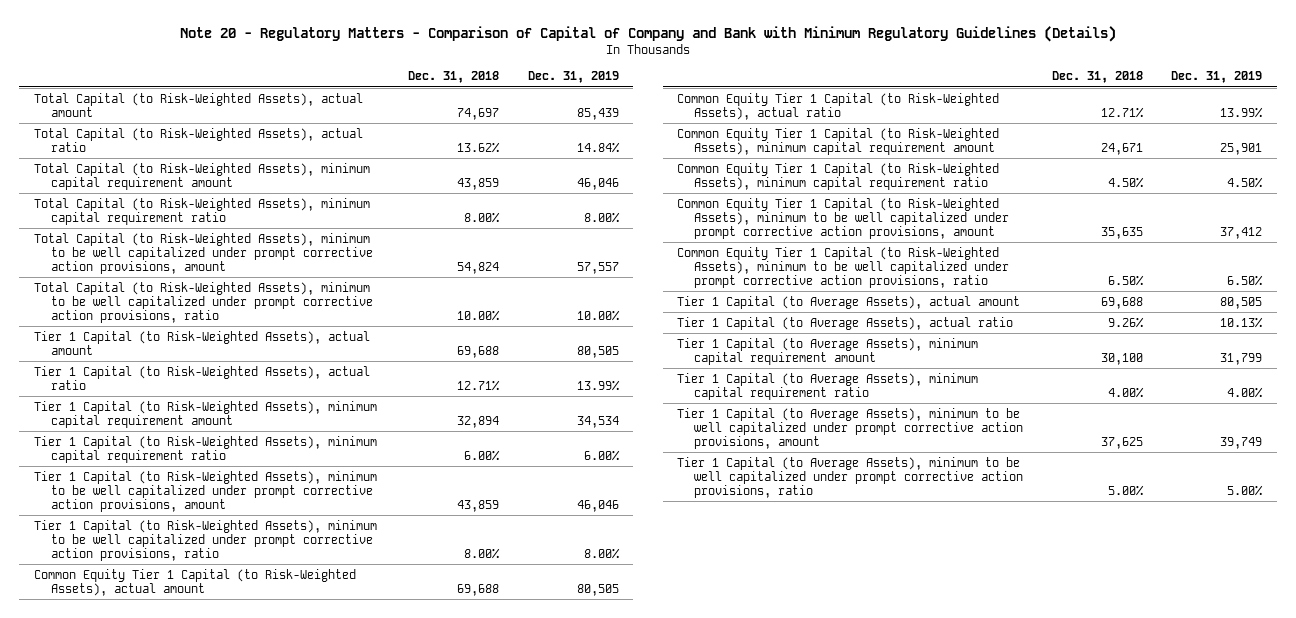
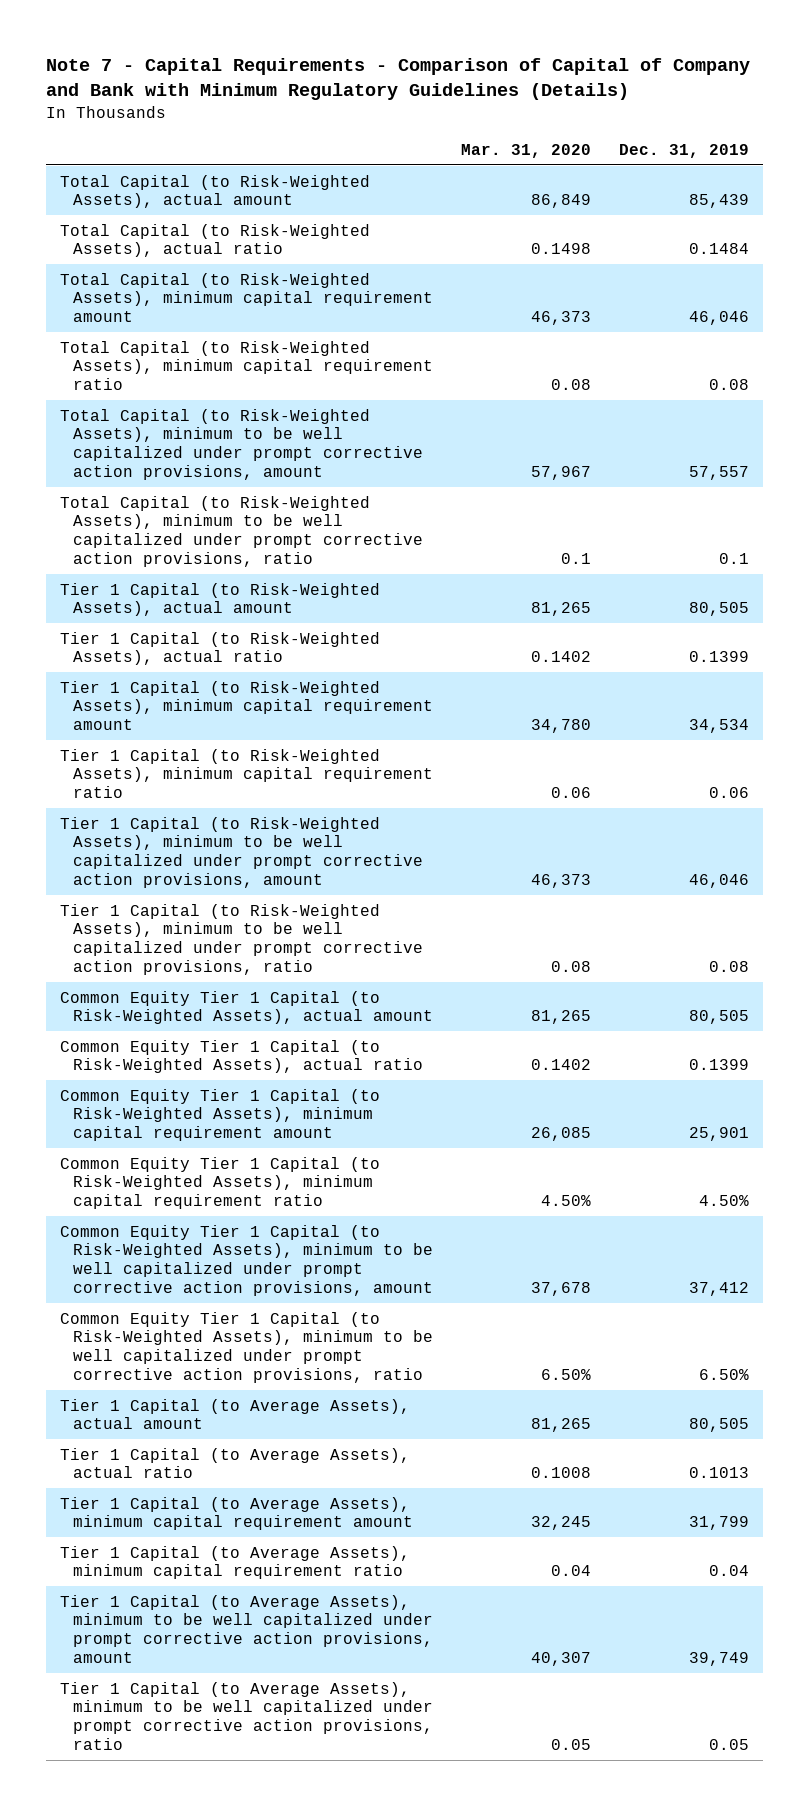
[179,25,1116,42] Note 20 - Regulatory Matters - Comparison of Capital of Company and Bank with Minimum Regulatory Guidelines (Details) -> [45,57,750,101] Note 7 - Capital Requirements - Comparison of Capital of Company and Bank with Minimum Regulatory Guidelines (Details)
[408,71,500,84] Dec. 31, 2018 -> none
none -> [460,143,591,158] Mar. 31, 2020
[576,141,620,153] 14.84% -> [688,243,749,255] 0.1484
[583,211,620,223] 8.00% -> [708,379,749,391] 0.08
[576,309,620,321] 10.00% -> [718,552,749,564] 0.1
[576,379,620,391] 13.99% -> [688,651,749,663] 0.1399
[583,449,620,461] 6.00% -> [708,787,749,799] 0.06
[583,547,620,559] 8.00% -> [708,960,749,972] 0.08
[1220,106,1264,118] 13.99% -> [688,1059,749,1071] 0.1399
[1220,316,1264,328] 10.13% -> [688,1467,749,1479] 0.1013
[1227,386,1264,398] 4.00% -> [708,1565,749,1577] 0.04
[1227,484,1264,496] 5.00% -> [708,1738,749,1750] 0.05

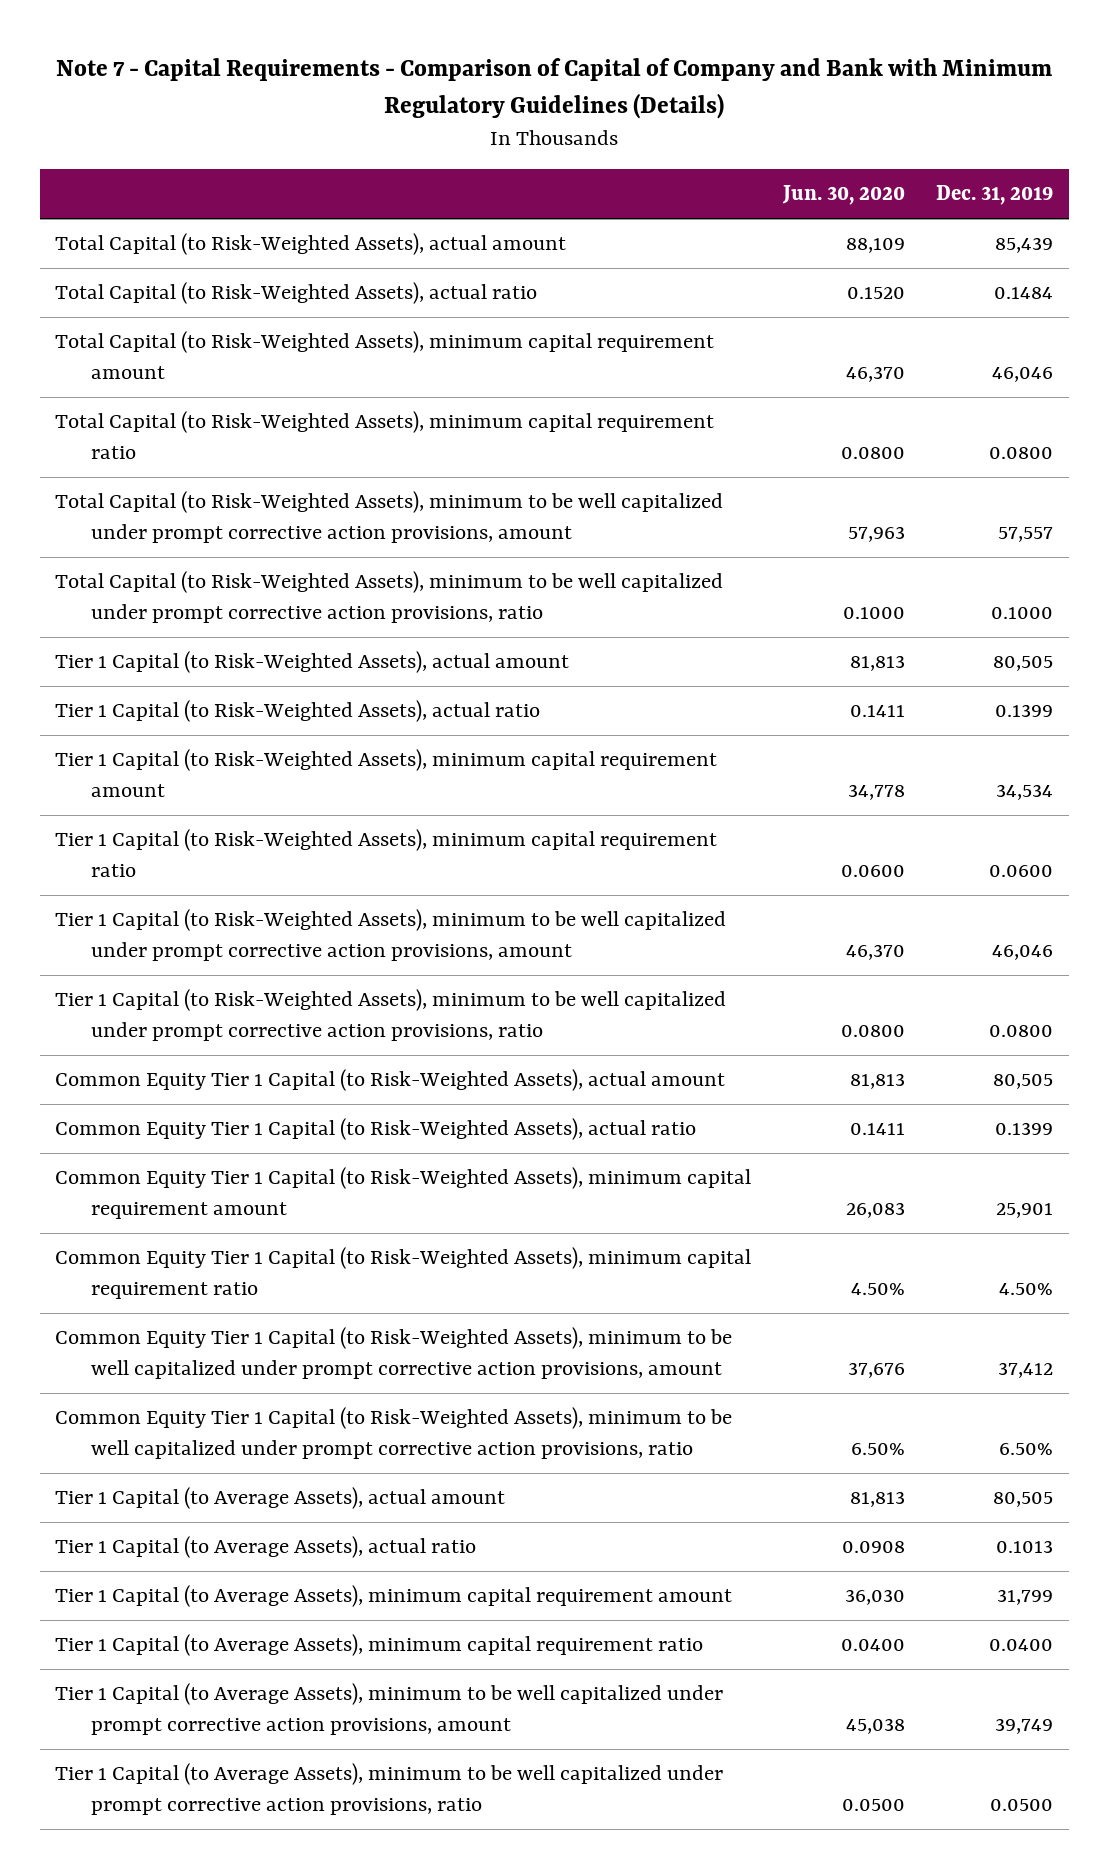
[460,143,591,158] Mar. 31, 2020 -> none
none -> [781,185,905,206] Jun. 30, 2020
[708,379,749,391] 0.08 -> [989,447,1054,460] 0.0800
[718,552,749,564] 0.1 -> [991,607,1054,620] 0.1000
[708,787,749,799] 0.06 -> [989,865,1054,878] 0.0600
[708,960,749,972] 0.08 -> [989,1025,1054,1038] 0.0800
[708,1565,749,1577] 0.04 -> [989,1639,1054,1652] 0.0400
[708,1738,749,1750] 0.05 -> [990,1799,1054,1812] 0.0500

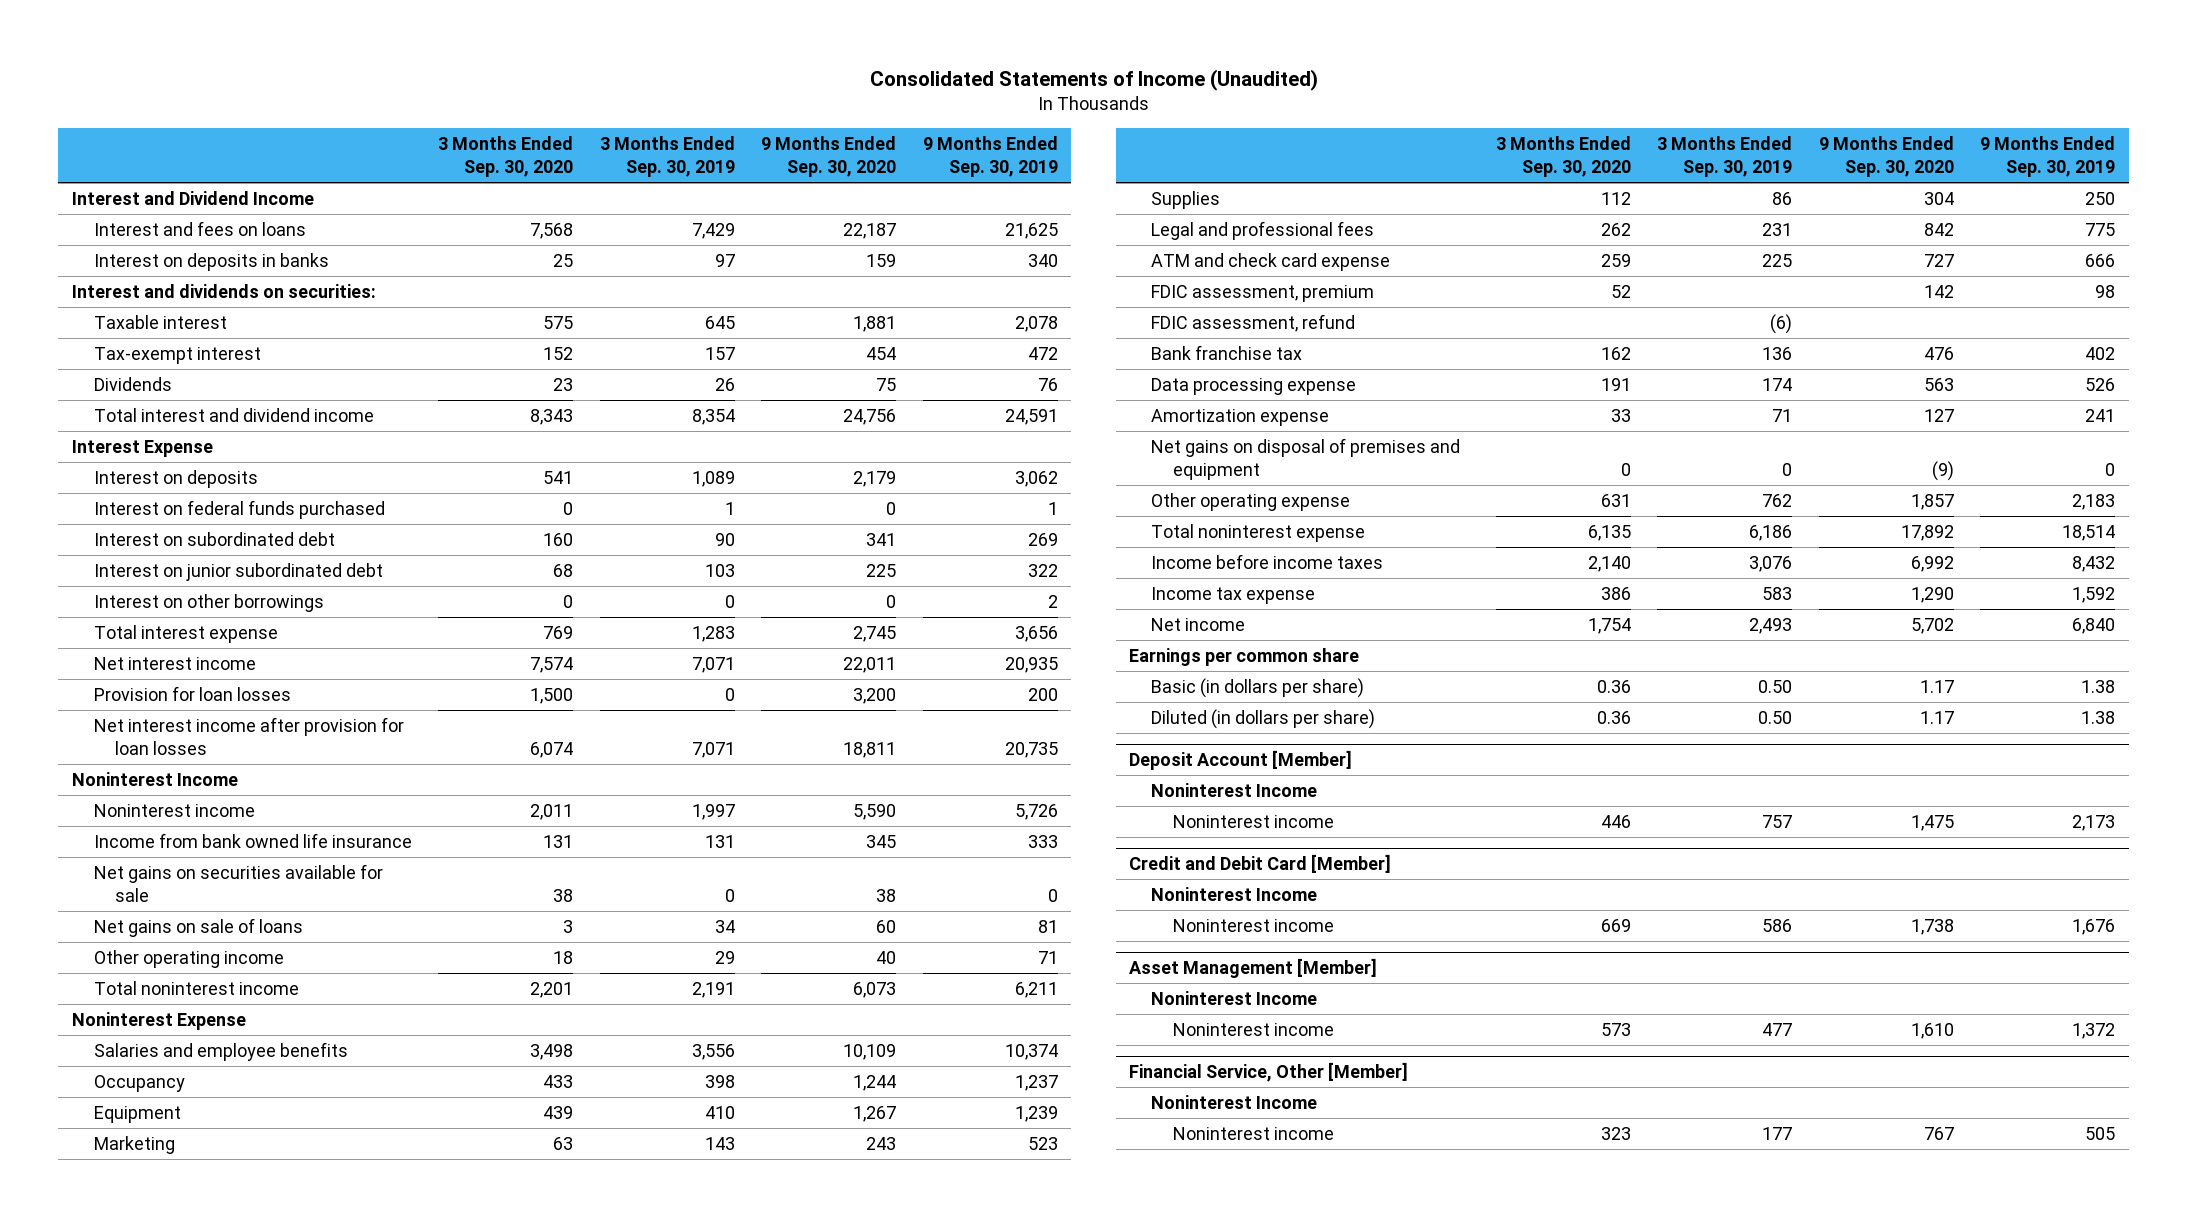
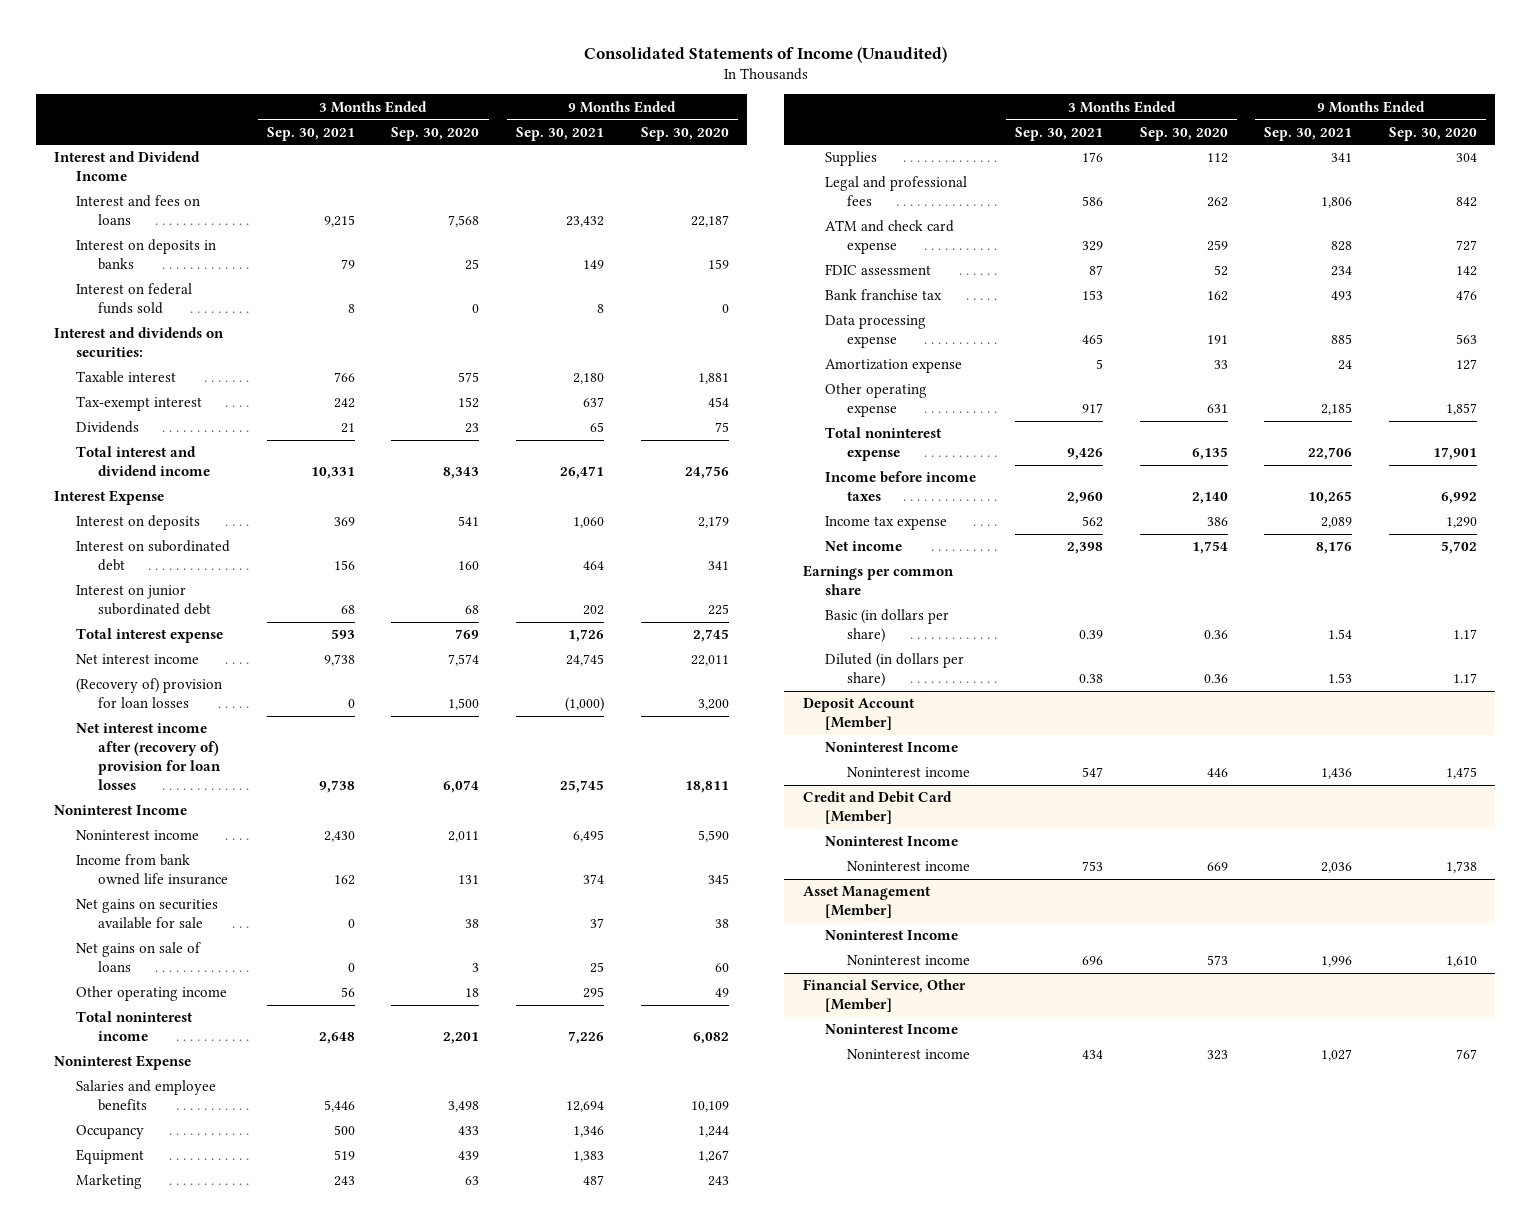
[599,136,735,178] 3 Months Ended Sep. 30, 2019 -> none
[922,136,1058,178] 9 Months Ended Sep. 30, 2019 -> none
none -> [266,126,355,141] Sep. 30, 2021
none -> [516,126,605,141] Sep. 30, 2021
none -> [76,283,193,315] Interest on federal funds sold
[93,499,385,519] Interest on federal funds purchased -> none
[93,593,324,612] Interest on other borrowings -> none
[93,685,291,701] Provision for loan losses -> [76,678,223,709] (Recovery of) provision for loan losses
[93,716,404,755] Net interest income after provision for loan losses -> [76,723,222,791] Net interest income after (recovery of) provision for loan losses
[876,950,897,964] 40 -> [714,988,729,998] 49
[853,981,897,998] 6,073 -> [692,1032,729,1045] 6,082
[1151,313,1356,332] FDIC assessment, refund -> none
[1151,284,1375,302] FDIC assessment, premium -> [824,264,931,276] FDIC assessment
[1151,437,1461,480] Net gains on disposal of premises and equipment -> none
[1900,524,1954,541] 17,892 -> [1433,447,1478,461] 17,901

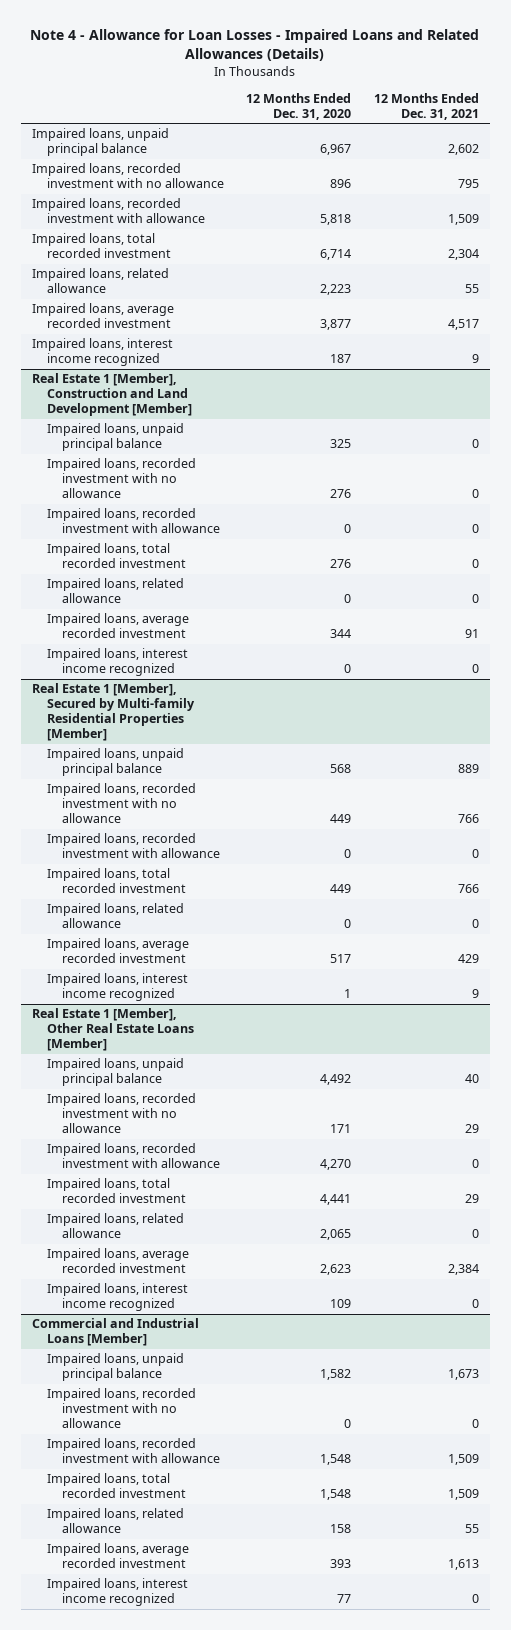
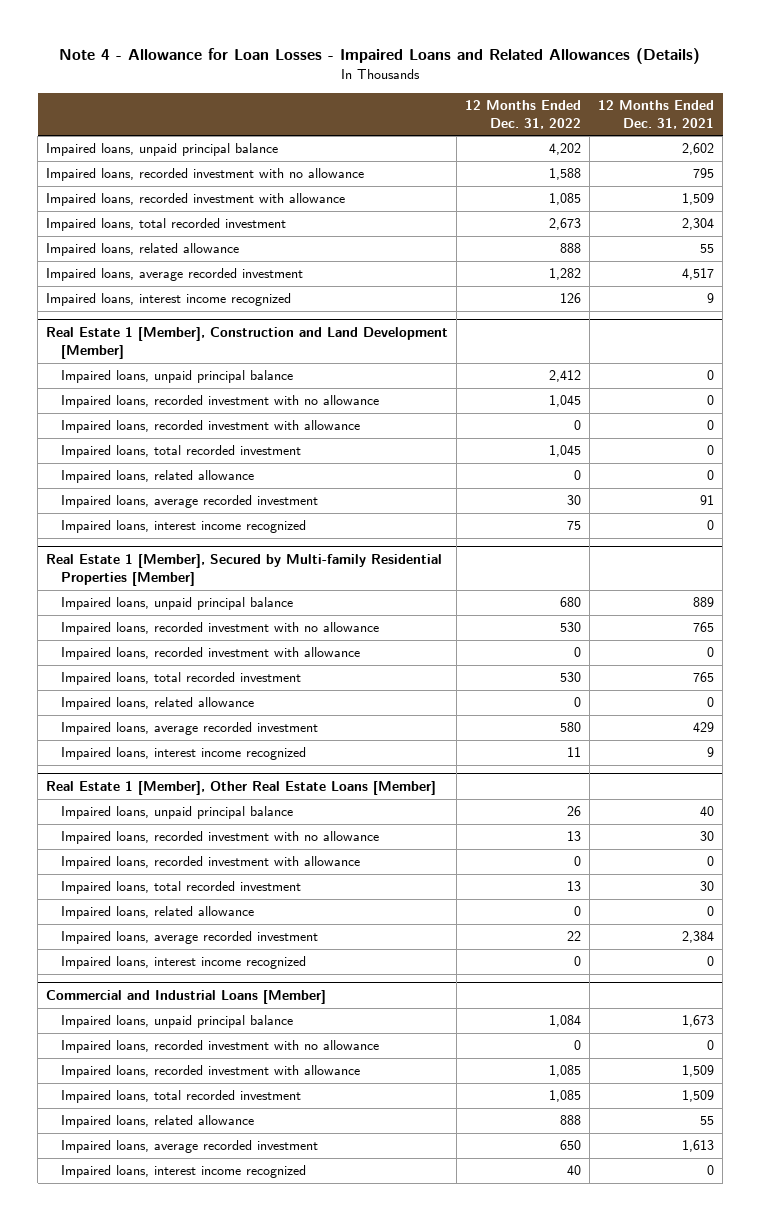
[246,92,352,120] 12 Months Ended Dec. 31, 2020 -> none
none -> [465,99,582,129] 12 Months Ended Dec. 31, 2022
[457,814,479,824] 766 -> [693,622,715,633] 765
[457,884,479,894] 766 -> [693,672,715,683] 765
[464,1124,479,1134] 29 -> [700,831,715,842] 30
[464,1194,479,1204] 29 -> [700,881,715,892] 30

